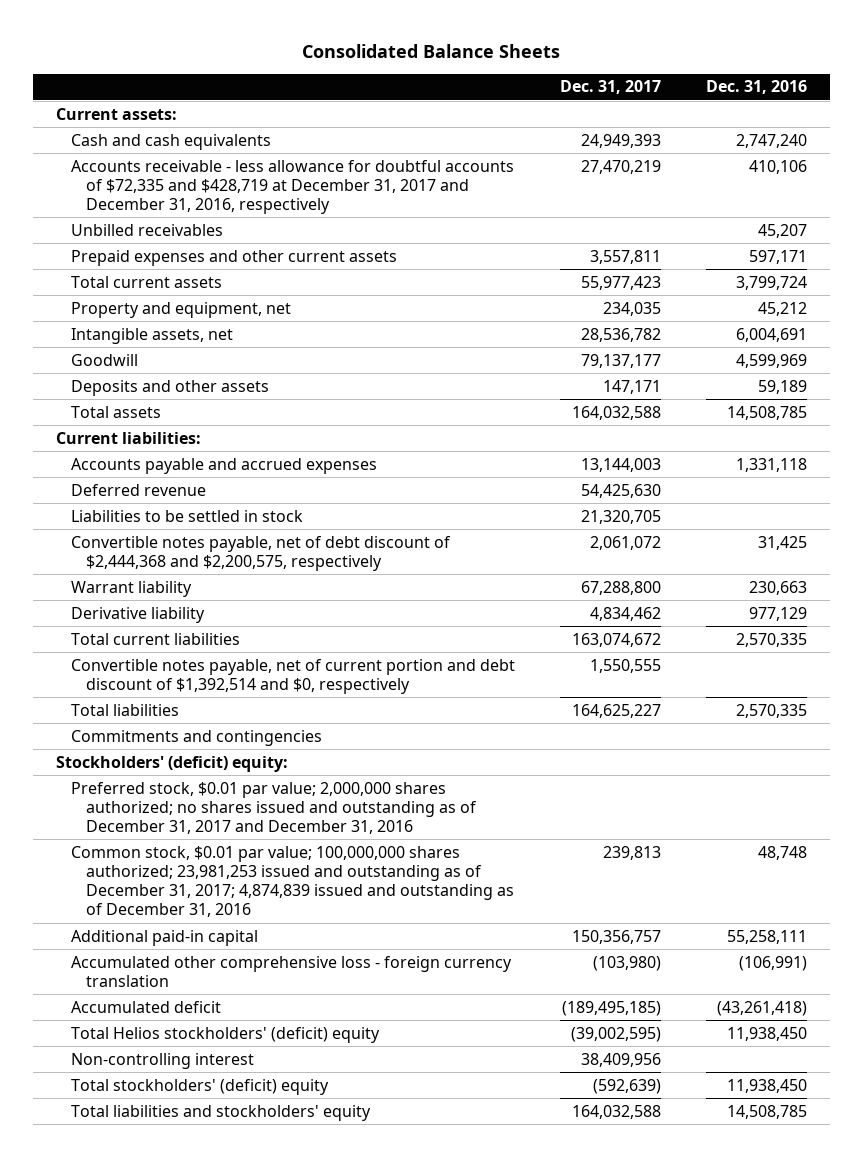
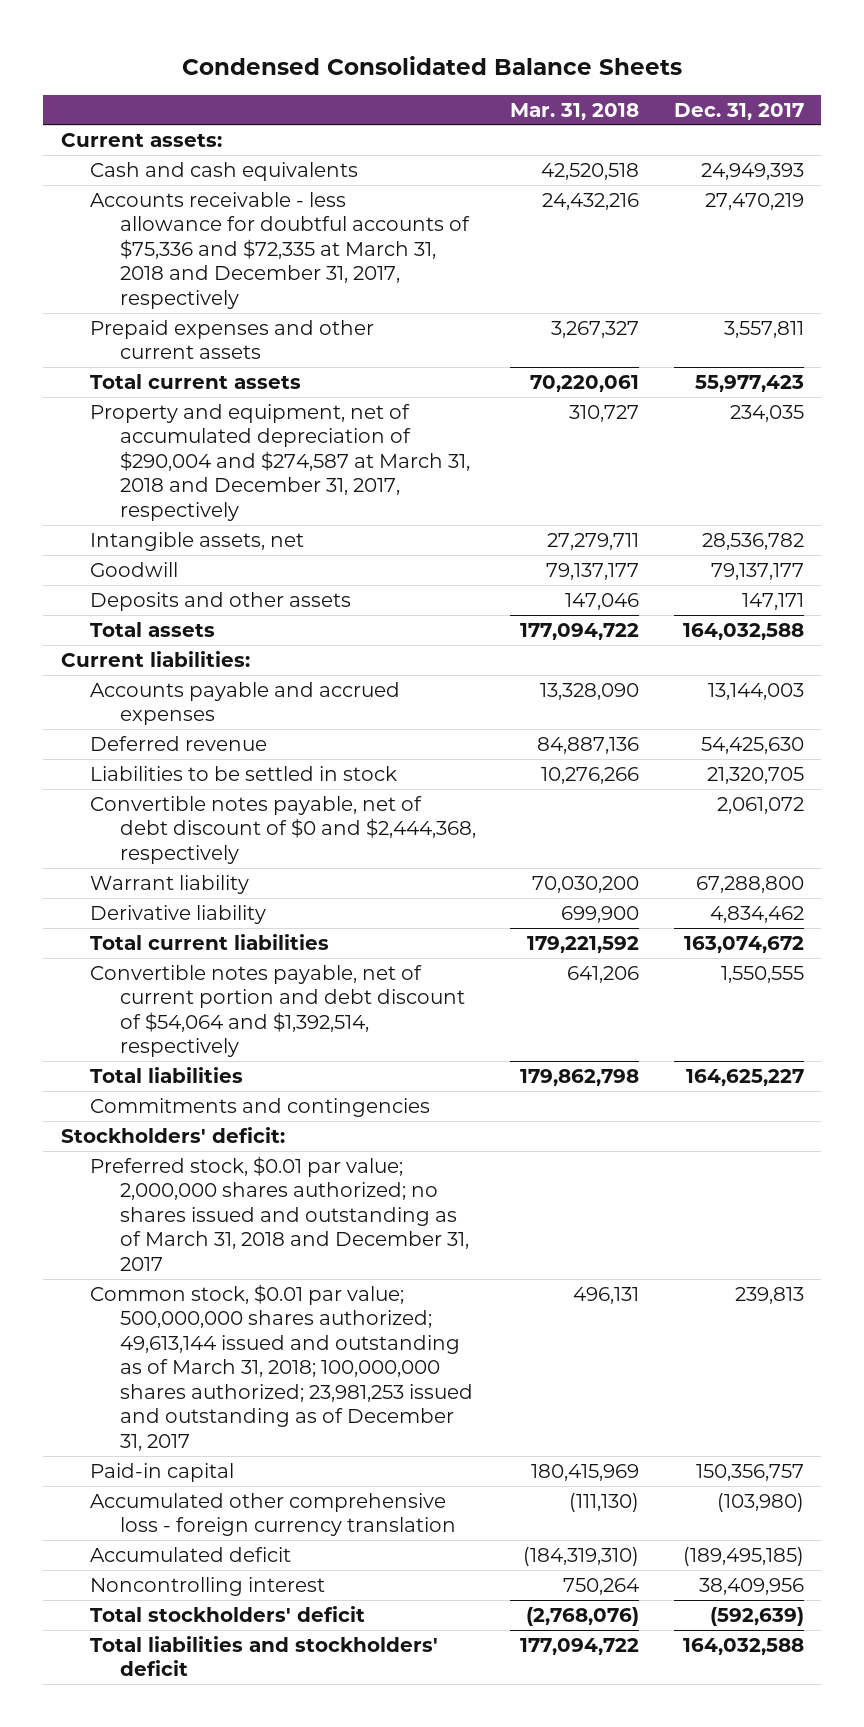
[302,43,561,58] Consolidated Balance Sheets -> [182,55,683,75] Condensed Consolidated Balance Sheets
[706,80,808,95] Dec. 31, 2016 -> none
none -> [510,102,640,120] Mar. 31, 2018
[71,223,224,236] Unbilled receivables -> none
[71,159,515,215] Accounts receivable - less allowance for doubtful accounts of $72,335 and $428,719 at December 31, 2017 and December 31, 2016, respectively -> [90,191,471,309] Accounts receivable - less allowance for doubtful accounts of $75,336 and $72,335 at March 31, 2018 and December 31, 2017, respectively
[71,301,292,318] Property and equipment, net -> [90,403,471,521] Property and equipment, net of accumulated depreciation of $290,004 and $274,587 at March 31, 2018 and December 31, 2017, respectively
[71,535,452,571] Convertible notes payable, net of debt discount of $2,444,368 and $2,200,575, respectively -> [90,795,477,864] Convertible notes payable, net of debt discount of $0 and $2,444,368, respectively
[71,658,516,694] Convertible notes payable, net of current portion and debt discount of $1,392,514 and $0, respectively -> [90,964,466,1058] Convertible notes payable, net of current portion and debt discount of $54,064 and $1,392,514, respectively
[55,755,288,772] Stockholders' (deficit) equity: -> [60,1126,285,1143] Stockholders' deficit:
[71,781,478,835] Preferred stock, $0.01 par value; 2,000,000 shares authorized; no shares issued and outstanding as of December 31, 2017 and December 31, 2016 -> [90,1155,470,1271] Preferred stock, $0.01 par value; 2,000,000 shares authorized; no shares issued and outstanding as of March 31, 2018 and December 31, 2017
[71,845,515,918] Common stock, $0.01 par value; 100,000,000 shares authorized; 23,981,253 issued and outstanding as of December 31, 2017; 4,874,839 issued and outstanding as of December 31, 2016 -> [90,1283,474,1451] Common stock, $0.01 par value; 500,000,000 shares authorized; 49,613,144 issued and outstanding as of March 31, 2018; 100,000,000 shares authorized; 23,981,253 issued and outstanding as of December 31, 2017
[71,929,259,946] Additional paid-in capital -> [90,1462,235,1482] Paid-in capital
[71,1026,381,1043] Total Helios stockholders' (deficit) equity -> none
[71,1052,255,1069] Non-controlling interest -> [90,1576,326,1596] Noncontrolling interest
[71,1078,330,1095] Total stockholders' (deficit) equity -> [90,1605,366,1622] Total stockholders' deficit
[71,1104,372,1121] Total liabilities and stockholders' equity -> [90,1635,439,1677] Total liabilities and stockholders' deficit

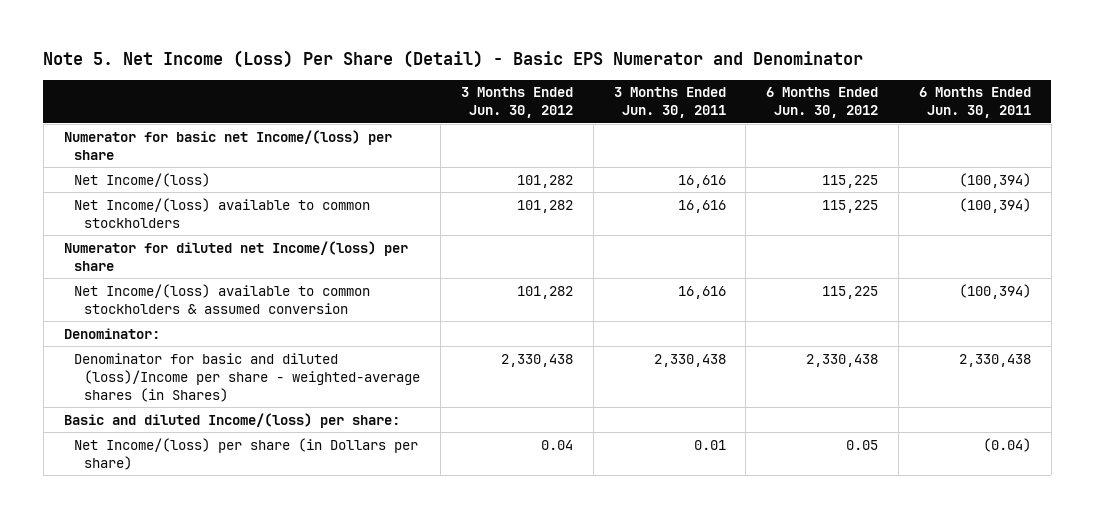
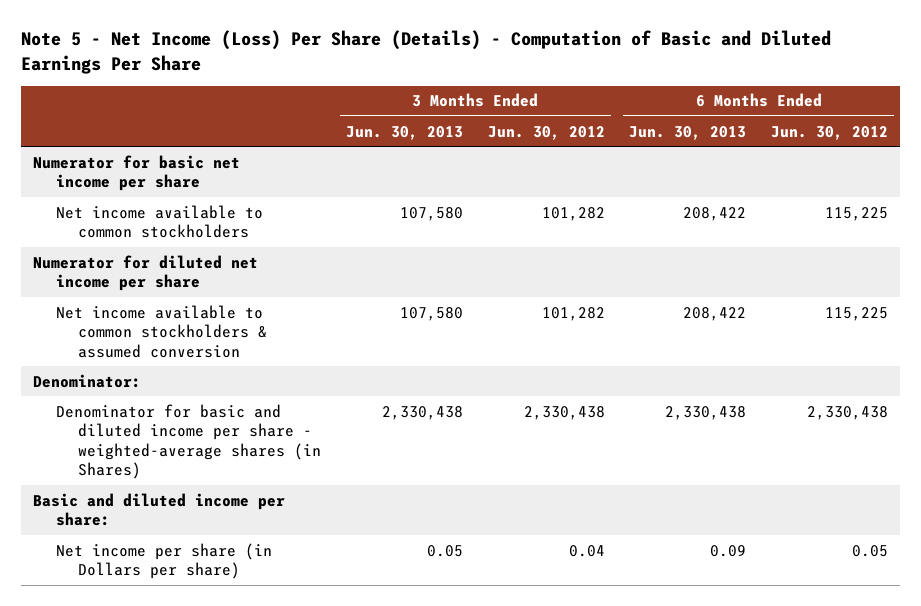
[43,50,864,69] Note 5. Net Income (Loss) Per Share (Detail) - Basic EPS Numerator and Denominator -> [21,30,832,74] Note 5 - Net Income (Loss) Per Share (Details) - Computation of Basic and Diluted Earnings Per Share
[613,87,726,119] 3 Months Ended Jun. 30, 2011 -> none
[918,87,1031,119] 6 Months Ended Jun. 30, 2011 -> none
none -> [346,125,464,140] Jun. 30, 2013
none -> [629,125,747,140] Jun. 30, 2013
[73,172,210,187] Net Income/(loss) -> none
[63,129,392,160] Numerator for basic net Income/(loss) per share -> [33,154,241,192] Numerator for basic net income per share
[73,197,370,228] Net Income/(loss) available to common stockholders -> [55,204,263,239] Net income available to common stockholders
[63,240,408,271] Numerator for diluted net Income/(loss) per share -> [33,254,259,292] Numerator for diluted net income per share
[73,283,370,314] Net Income/(loss) available to common stockholders & assumed conversion -> [55,304,268,358] Net income available to common stockholders & assumed conversion
[73,352,421,402] Denominator for basic and diluted (loss)/Income per share - weighted-average shares (in Shares) -> [55,403,322,480] Denominator for basic and diluted income per share - weighted-average shares (in Shares)
[63,412,400,428] Basic and diluted Income/(loss) per share: -> [33,492,286,527] Basic and diluted income per share:
[73,437,418,470] Net Income/(loss) per share (in Dollars per share) -> [55,542,272,580] Net income per share (in Dollars per share)

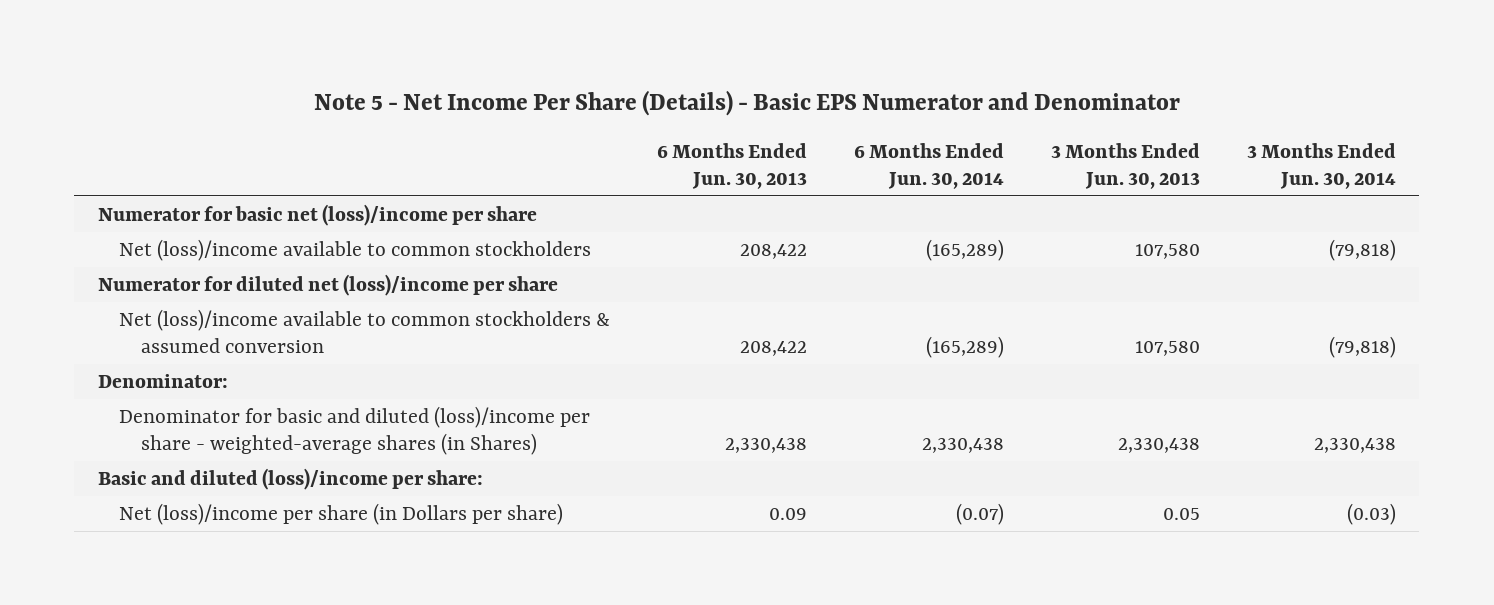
[21,30,832,74] Note 5 - Net Income (Loss) Per Share (Details) - Computation of Basic and Diluted Earnings Per Share -> [313,90,1180,117] Note 5 - Net Income Per Share (Details) - Basic EPS Numerator and Denominator
[487,125,605,140] Jun. 30, 2012 -> none
[771,125,889,140] Jun. 30, 2012 -> none
none -> [854,142,1005,189] 6 Months Ended Jun. 30, 2014
none -> [1246,142,1396,189] 3 Months Ended Jun. 30, 2014
[33,154,241,192] Numerator for basic net income per share -> [97,204,537,227] Numerator for basic net (loss)/income per share
[55,204,263,239] Net income available to common stockholders -> [119,239,592,262] Net (loss)/income available to common stockholders
[33,254,259,292] Numerator for diluted net income per share -> [97,274,558,297] Numerator for diluted net (loss)/income per share
[55,304,268,358] Net income available to common stockholders & assumed conversion -> [119,309,611,354] Net (loss)/income available to common stockholders & assumed conversion
[55,403,322,480] Denominator for basic and diluted income per share - weighted-average shares (in Shares) -> [119,406,591,456] Denominator for basic and diluted (loss)/income per share - weighted-average shares (in Shares)
[33,492,286,527] Basic and diluted income per share: -> [97,468,483,491] Basic and diluted (loss)/income per share:
[55,542,272,580] Net income per share (in Dollars per share) -> [119,503,564,526] Net (loss)/income per share (in Dollars per share)

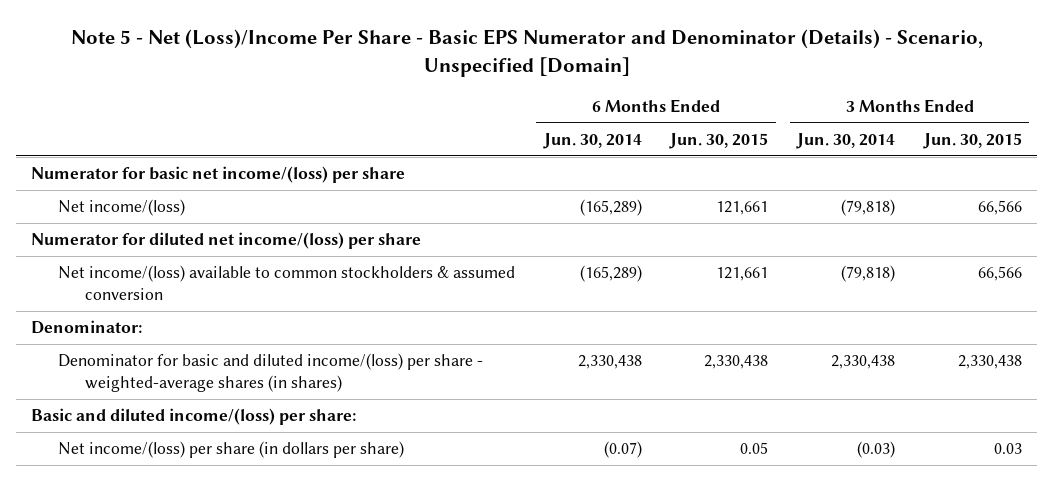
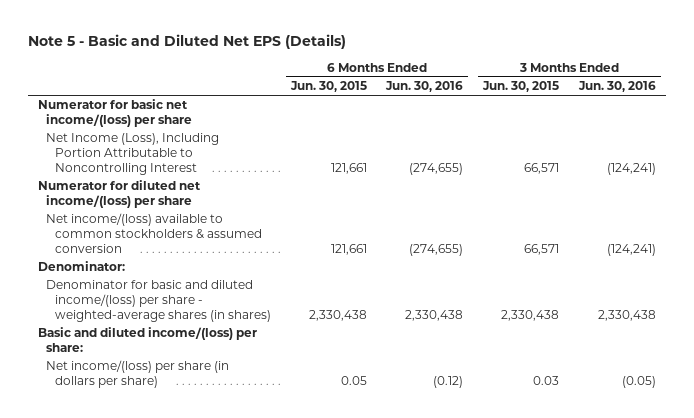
[70,28,983,77] Note 5 - Net (Loss)/Income Per Share - Basic EPS Numerator and Denominator (Details) - Scenario, Unspecified [Domain] -> [27,34,346,50] Note 5 - Basic and Diluted Net EPS (Details)
[542,132,642,149] Jun. 30, 2014 -> none
[796,132,896,149] Jun. 30, 2014 -> none
none -> [385,81,464,93] Jun. 30, 2016
none -> [578,81,657,93] Jun. 30, 2016
[57,199,185,217] Net income/(loss) -> [46,133,220,176] Net Income (Loss), Including Portion Attributable to Noncontrolling Interest
[978,200,1023,216] 66,566 -> [524,163,560,175] 66,571
[978,266,1023,282] 66,566 -> [524,244,560,256] 66,571

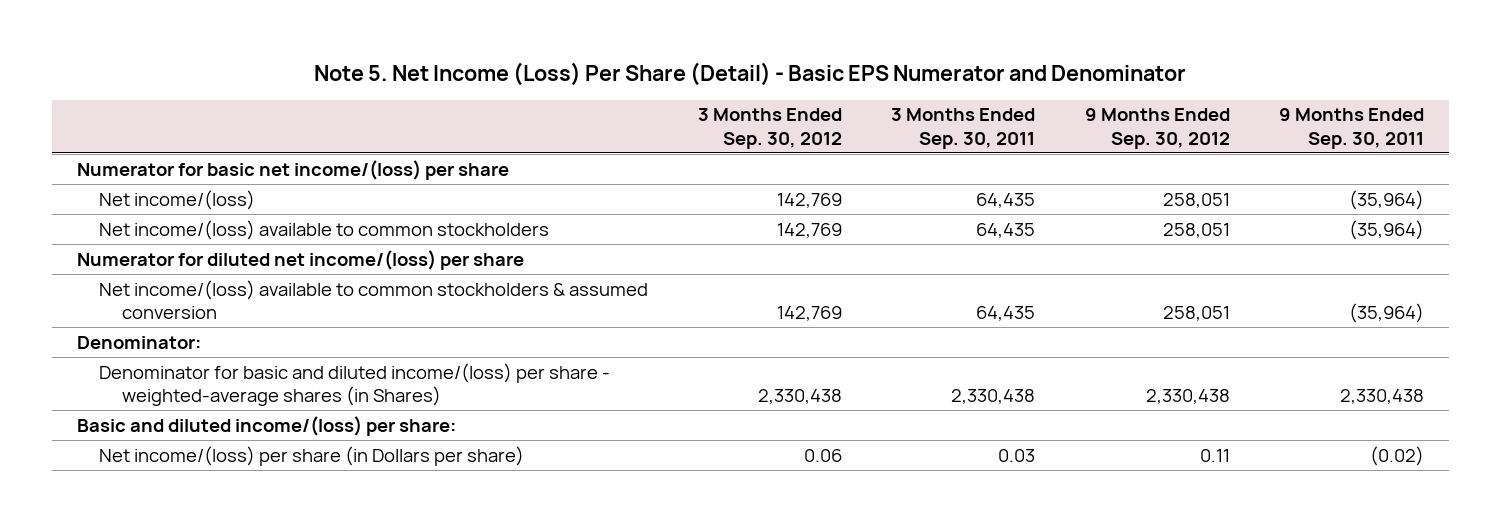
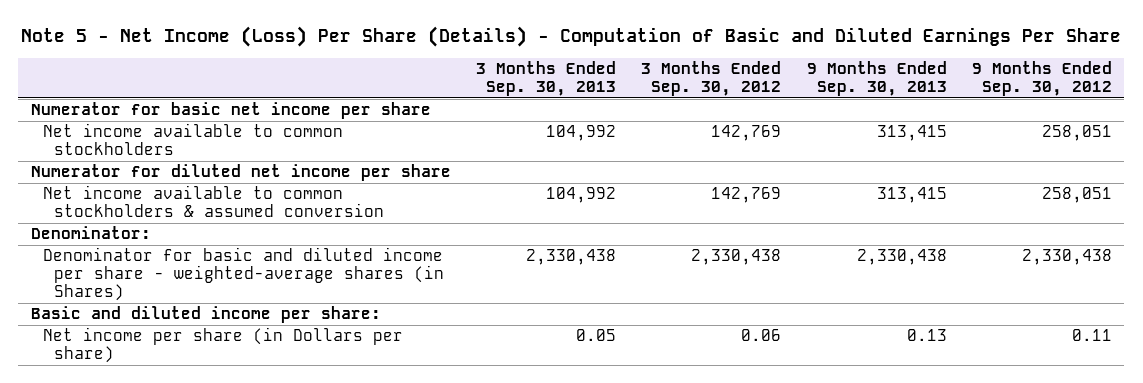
[314,61,1187,86] Note 5. Net Income (Loss) Per Share (Detail) - Basic EPS Numerator and Denominator -> [21,26,1122,48] Note 5 - Net Income (Loss) Per Share (Details) - Computation of Basic and Diluted Earnings Per Share
[891,108,1036,149] 3 Months Ended Sep. 30, 2011 -> none
[1279,108,1425,149] 9 Months Ended Sep. 30, 2011 -> none
none -> [476,61,617,96] 3 Months Ended Sep. 30, 2013
none -> [806,61,947,96] 9 Months Ended Sep. 30, 2013
[99,189,256,210] Net income/(loss) -> none
[76,159,509,180] Numerator for basic net income/(loss) per share -> [30,102,431,120] Numerator for basic net income per share
[99,219,550,240] Net income/(loss) available to common stockholders -> [42,123,343,156] Net income available to common stockholders
[76,249,524,270] Numerator for diluted net income/(loss) per share -> [30,164,451,182] Numerator for diluted net income per share
[99,279,649,320] Net income/(loss) available to common stockholders & assumed conversion -> [42,185,385,218] Net income available to common stockholders & assumed conversion
[99,362,611,407] Denominator for basic and diluted income/(loss) per share - weighted-average shares (in Shares) -> [42,247,445,302] Denominator for basic and diluted income per share - weighted-average shares (in Shares)
[76,415,456,436] Basic and diluted income/(loss) per share: -> [30,306,381,324] Basic and diluted income per share:
[99,445,525,466] Net income/(loss) per share (in Dollars per share) -> [42,327,403,364] Net income per share (in Dollars per share)

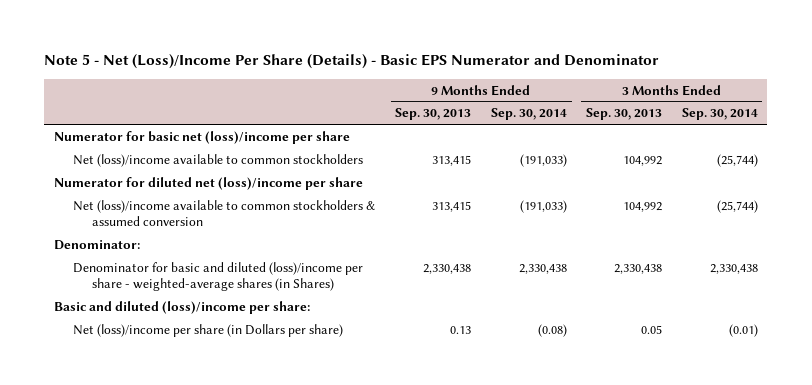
[21,26,1122,48] Note 5 - Net Income (Loss) Per Share (Details) - Computation of Basic and Diluted Earnings Per Share -> [44,54,660,70] Note 5 - Net (Loss)/Income Per Share (Details) - Basic EPS Numerator and Denominator
[641,61,782,96] 3 Months Ended Sep. 30, 2012 -> none
[971,61,1112,96] 9 Months Ended Sep. 30, 2012 -> none
none -> [490,108,567,121] Sep. 30, 2014
none -> [681,108,758,121] Sep. 30, 2014
[30,102,431,120] Numerator for basic net income per share -> [54,130,351,144] Numerator for basic net (loss)/income per share
[42,123,343,156] Net income available to common stockholders -> [73,153,364,167] Net (loss)/income available to common stockholders
[30,164,451,182] Numerator for diluted net income per share -> [54,176,364,190] Numerator for diluted net (loss)/income per share
[42,185,385,218] Net income available to common stockholders & assumed conversion -> [73,199,377,226] Net (loss)/income available to common stockholders & assumed conversion
[42,247,445,302] Denominator for basic and diluted income per share - weighted-average shares (in Shares) -> [73,261,364,291] Denominator for basic and diluted (loss)/income per share - weighted-average shares (in Shares)
[30,306,381,324] Basic and diluted income per share: -> [54,300,311,314] Basic and diluted (loss)/income per share:
[42,327,403,364] Net income per share (in Dollars per share) -> [73,323,344,337] Net (loss)/income per share (in Dollars per share)

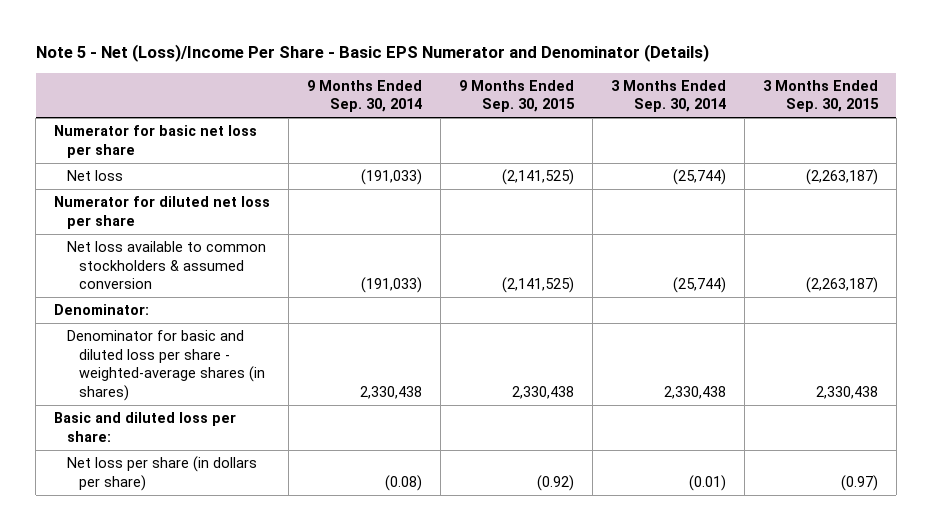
[44,54,660,70] Note 5 - Net (Loss)/Income Per Share (Details) - Basic EPS Numerator and Denominator -> [35,44,709,63] Note 5 - Net (Loss)/Income Per Share - Basic EPS Numerator and Denominator (Details)
[395,108,472,121] Sep. 30, 2013 -> none
[586,108,663,121] Sep. 30, 2013 -> none
none -> [458,79,575,113] 9 Months Ended Sep. 30, 2015
none -> [762,79,879,113] 3 Months Ended Sep. 30, 2015
[54,130,351,144] Numerator for basic net (loss)/income per share -> [53,125,257,158] Numerator for basic net loss per share
[73,153,364,167] Net (loss)/income available to common stockholders -> [66,170,123,182] Net loss
[54,176,364,190] Numerator for diluted net (loss)/income per share -> [53,196,270,229] Numerator for diluted net loss per share
[73,199,377,226] Net (loss)/income available to common stockholders & assumed conversion -> [66,241,266,290] Net loss available to common stockholders & assumed conversion
[73,261,364,291] Denominator for basic and diluted (loss)/income per share - weighted-average shares (in Shares) -> [66,330,266,401] Denominator for basic and diluted loss per share - weighted-average shares (in shares)
[54,300,311,314] Basic and diluted (loss)/income per share: -> [53,412,236,442] Basic and diluted loss per share:
[73,323,344,337] Net (loss)/income per share (in Dollars per share) -> [66,456,257,491] Net loss per share (in dollars per share)

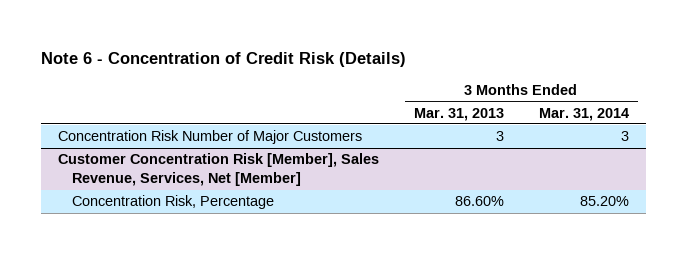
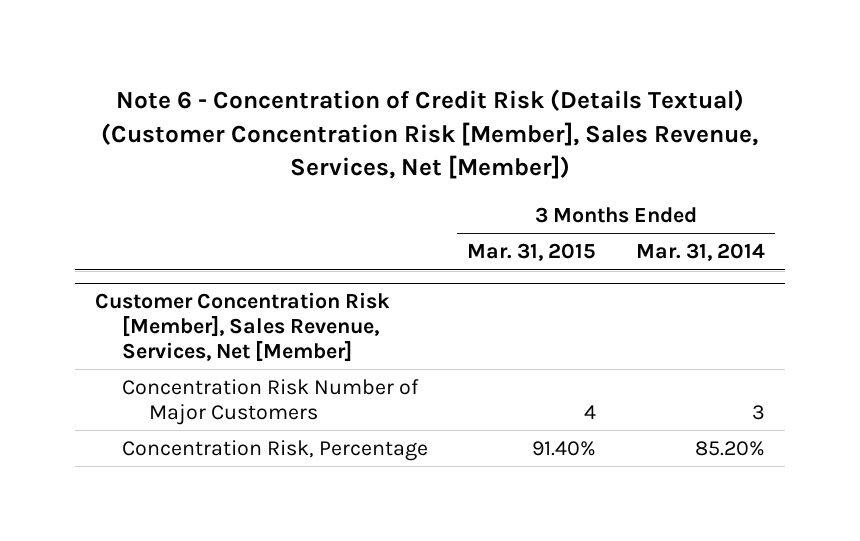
[41,51,407,67] Note 6 - Concentration of Credit Risk (Details) -> [100,89,758,180] Note 6 - Concentration of Credit Risk (Details Textual) (Customer Concentration Risk [Member], Sales Revenue, Services, Net [Member])
[414,107,505,121] Mar. 31, 2013 -> none
none -> [467,243,597,262] Mar. 31, 2015
[58,130,363,145] Concentration Risk Number of Major Customers -> none
none -> [121,378,419,425] Concentration Risk Number of Major Customers

